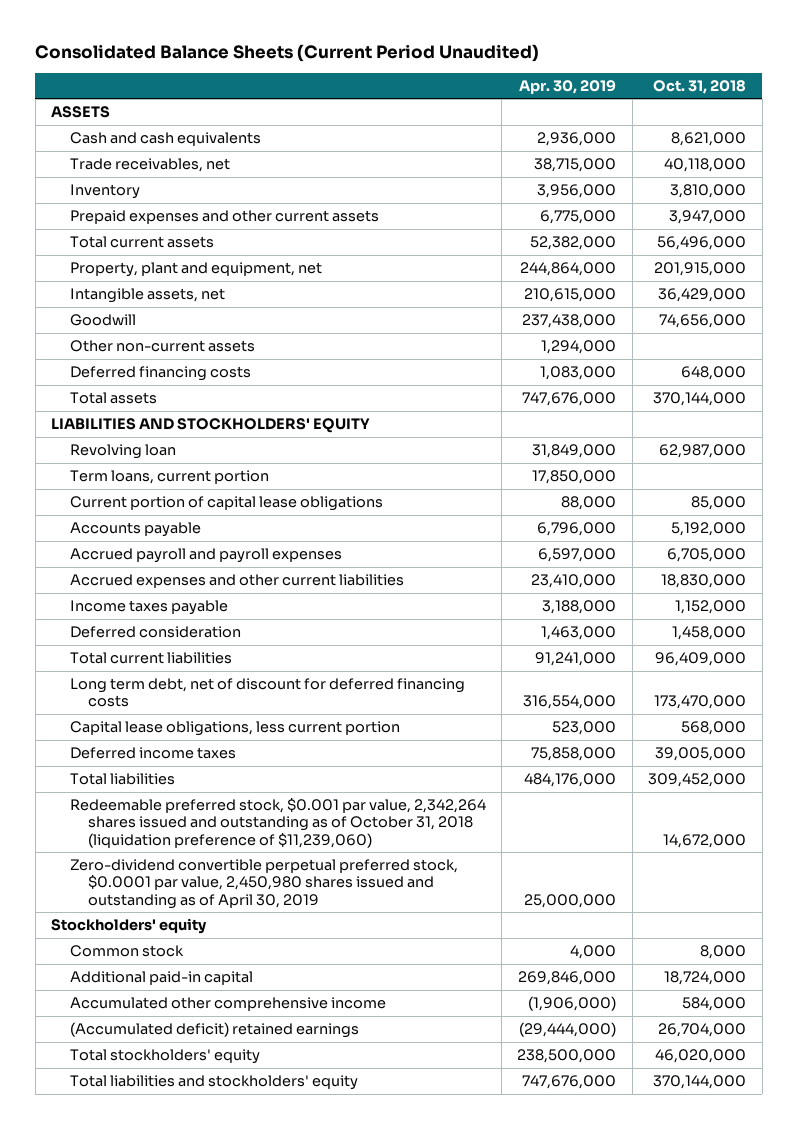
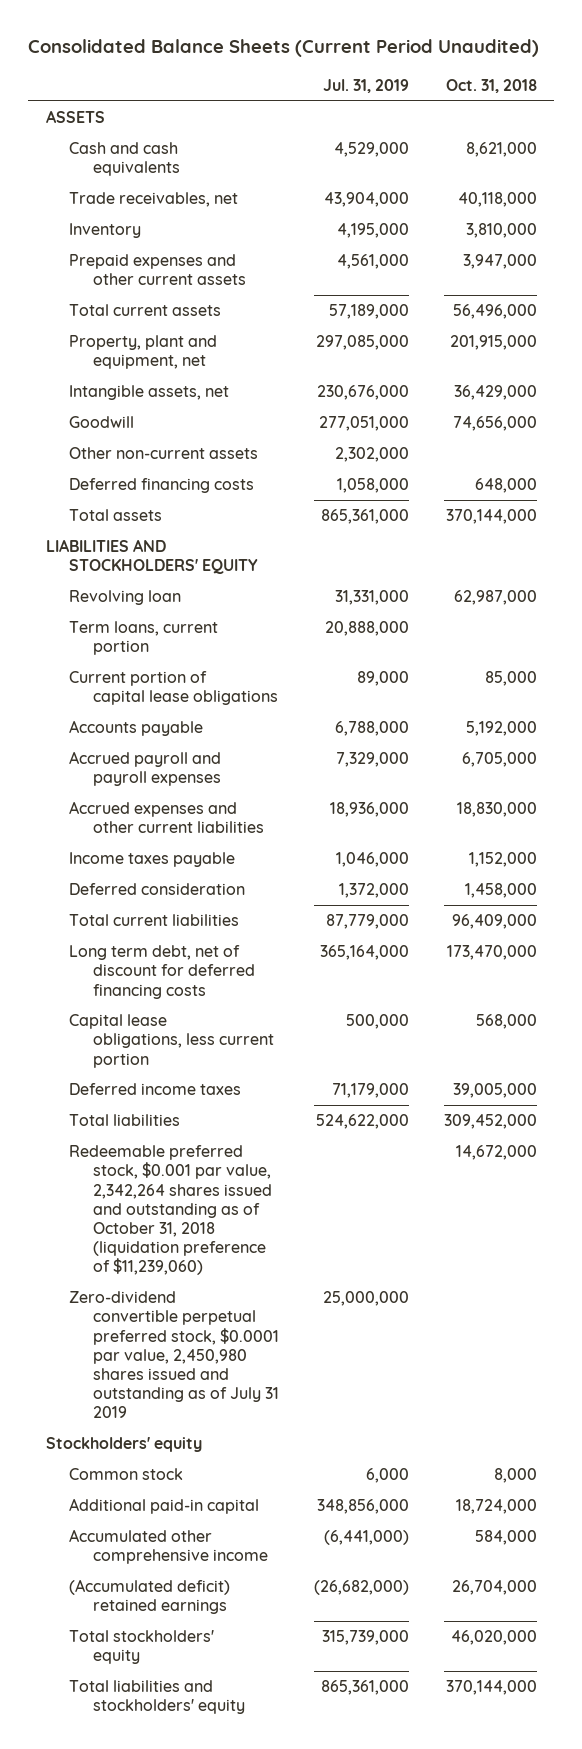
[519,79,617,94] Apr. 30, 2019 -> none
none -> [322,78,409,93] Jul. 31, 2019
[69,859,458,909] Zero-dividend convertible perpetual preferred stock, $0.0001 par value, 2,450,980 shares issued and outstanding as of April 30, 2019 -> [69,1291,279,1418] Zero-dividend convertible perpetual preferred stock, $0.0001 par value, 2,450,980 shares issued and outstanding as of July 31 2019

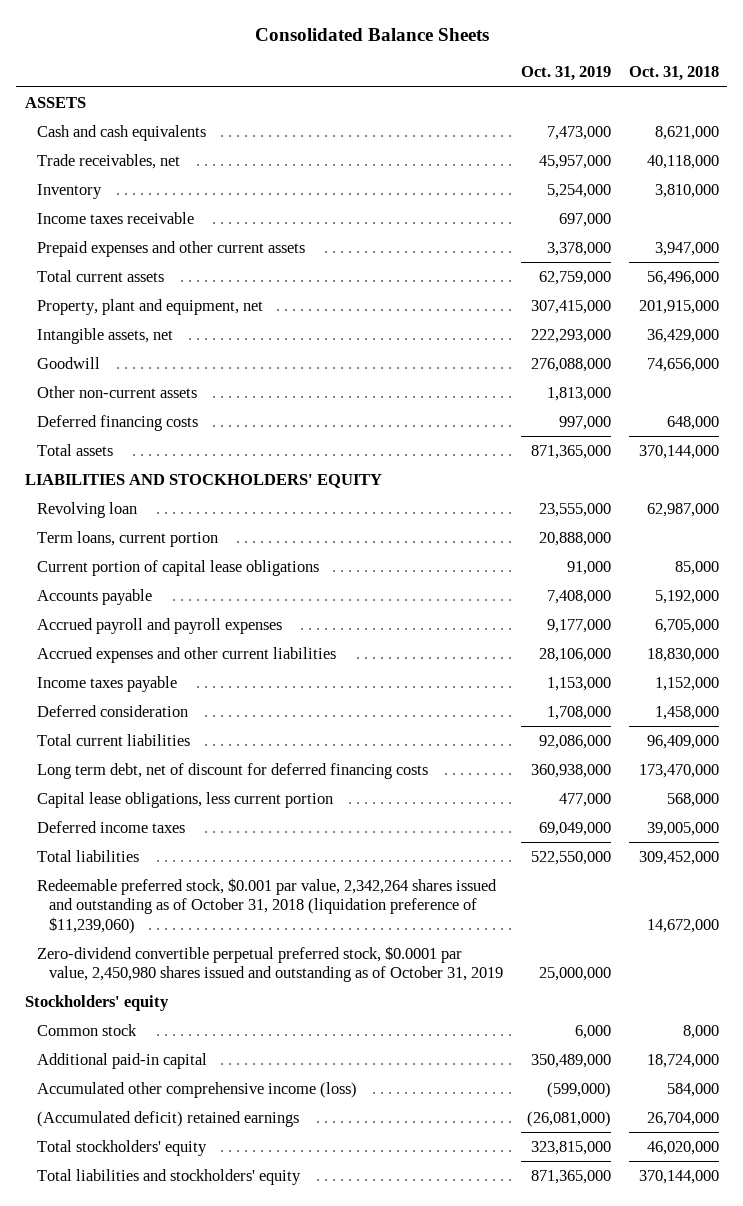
[28,39,540,58] Consolidated Balance Sheets (Current Period Unaudited) -> [254,28,489,42] Consolidated Balance Sheets
[322,78,409,93] Jul. 31, 2019 -> none
none -> [520,66,611,82] Oct. 31, 2019
none -> [37,211,195,224] Income taxes receivable
[69,1291,279,1418] Zero-dividend convertible perpetual preferred stock, $0.0001 par value, 2,450,980 shares issued and outstanding as of July 31 2019 -> [37,945,504,983] Zero-dividend convertible perpetual preferred stock, $0.0001 par value, 2,450,980 shares issued and outstanding as of October 31, 2019
[69,1529,268,1565] Accumulated other comprehensive income -> [37,1081,358,1098] Accumulated other comprehensive income (loss)

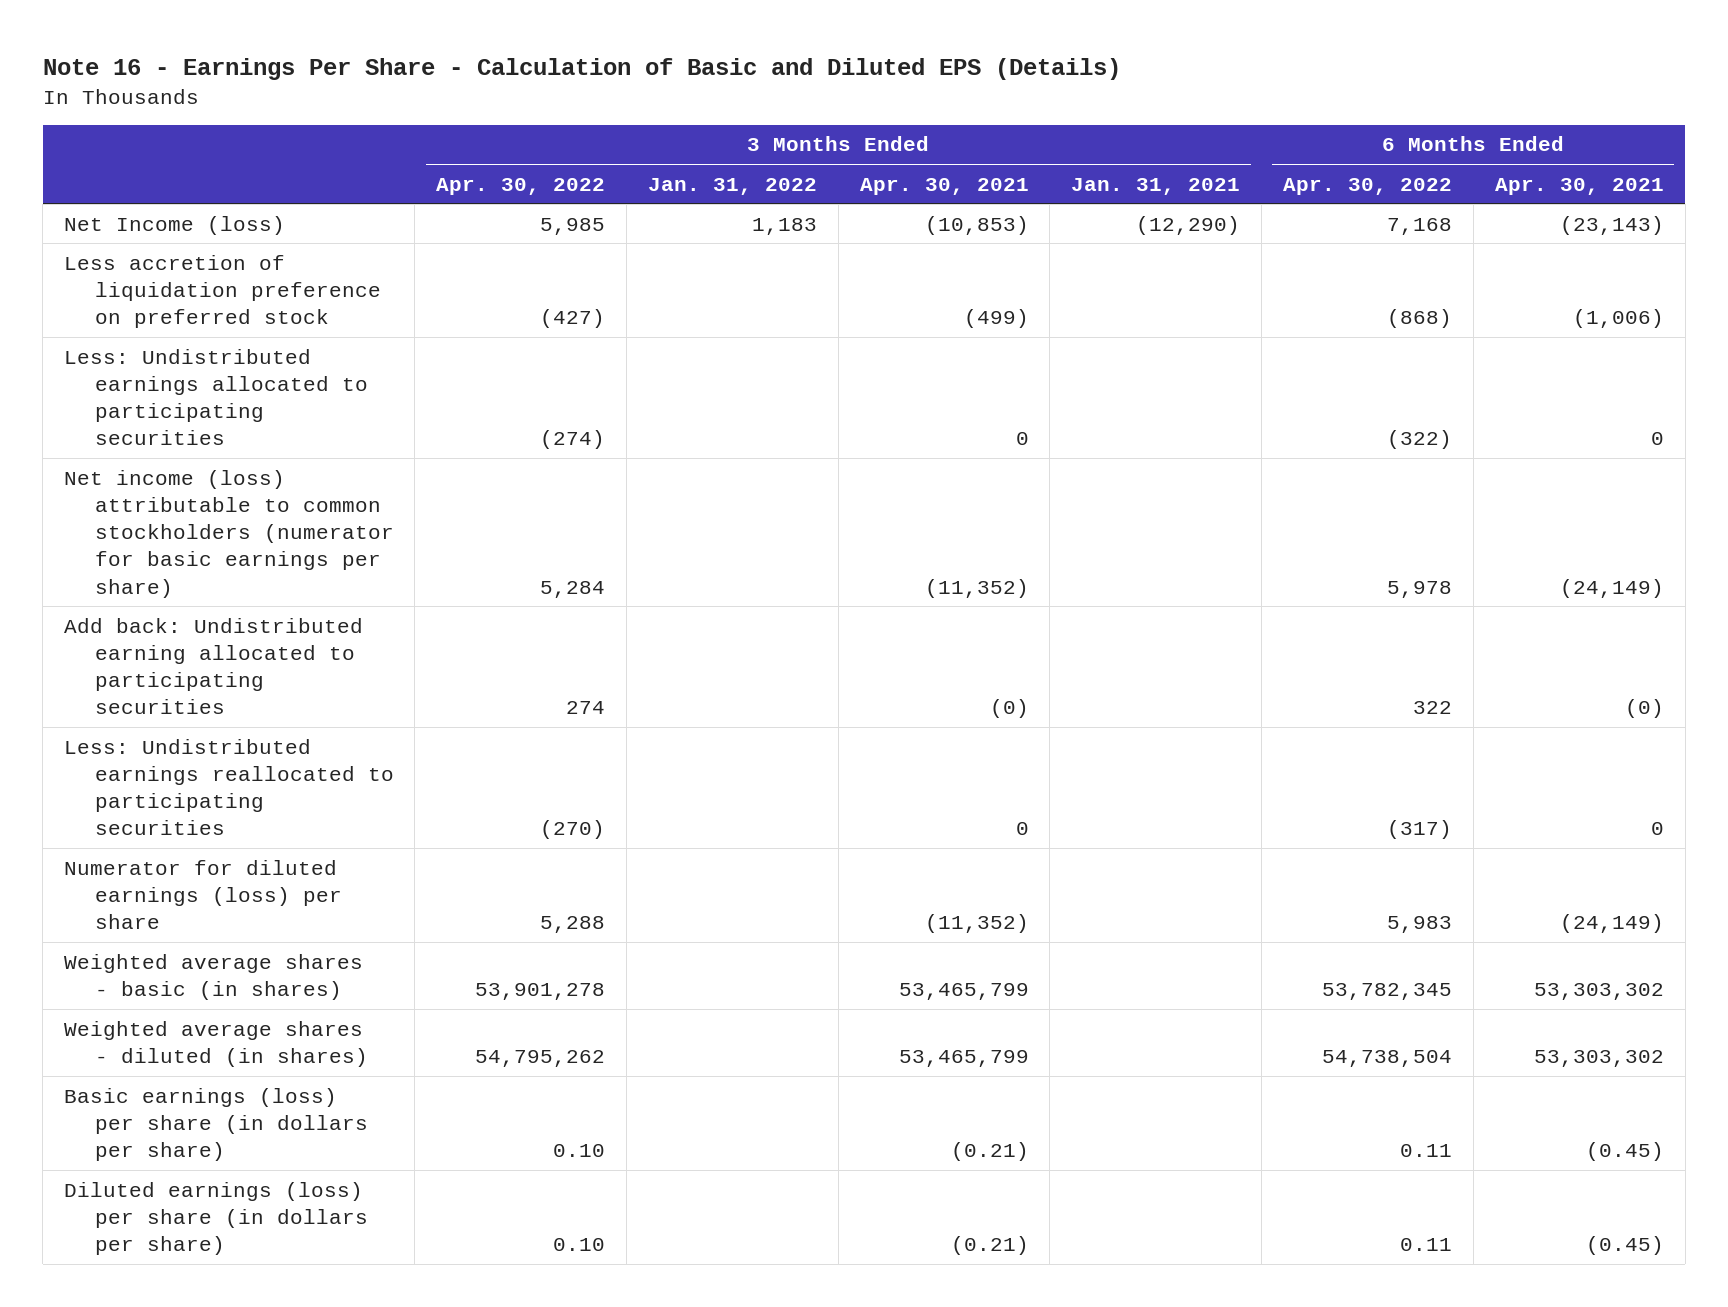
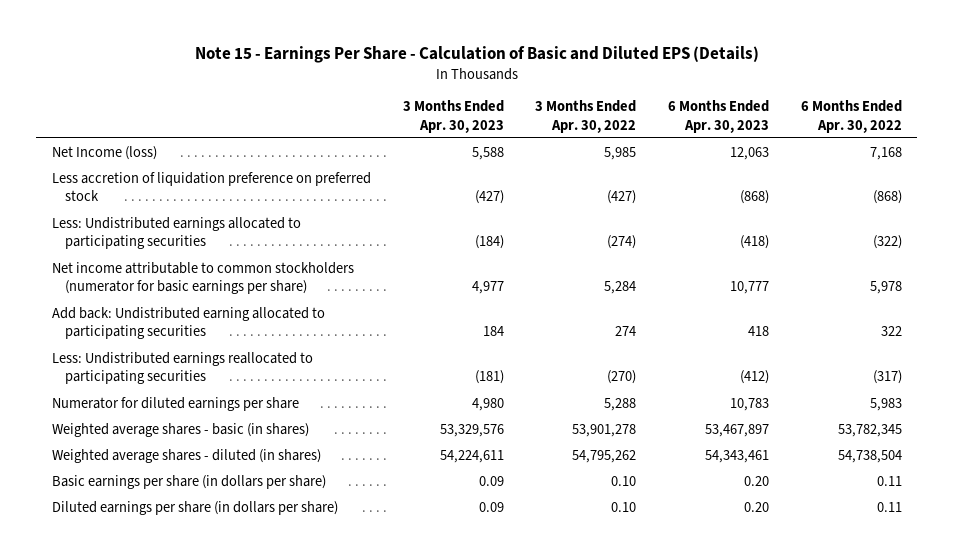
[42,58,1121,81] Note 16 - Earnings Per Share - Calculation of Basic and Diluted EPS (Details) -> [194,46,759,64] Note 15 - Earnings Per Share - Calculation of Basic and Diluted EPS (Details)
[647,177,817,195] Jan. 31, 2022 -> none
[859,177,1029,195] Apr. 30, 2021 -> none
[1071,177,1241,195] Jan. 31, 2021 -> none
[1494,177,1664,195] Apr. 30, 2021 -> none
none -> [402,100,504,133] 3 Months Ended Apr. 30, 2023
none -> [668,100,770,133] 6 Months Ended Apr. 30, 2023
[63,469,394,598] Net income (loss) attributable to common stockholders (numerator for basic earnings per share) -> [52,261,355,295] Net income attributable to common stockholders (numerator for basic earnings per share)
[63,859,342,930] Numerator for diluted earnings (loss) per share -> [52,396,300,411] Numerator for diluted earnings per share
[63,1087,368,1162] Basic earnings (loss) per share (in dollars per share) -> [52,474,327,489] Basic earnings per share (in dollars per share)
[63,1181,368,1256] Diluted earnings (loss) per share (in dollars per share) -> [52,500,339,515] Diluted earnings per share (in dollars per share)

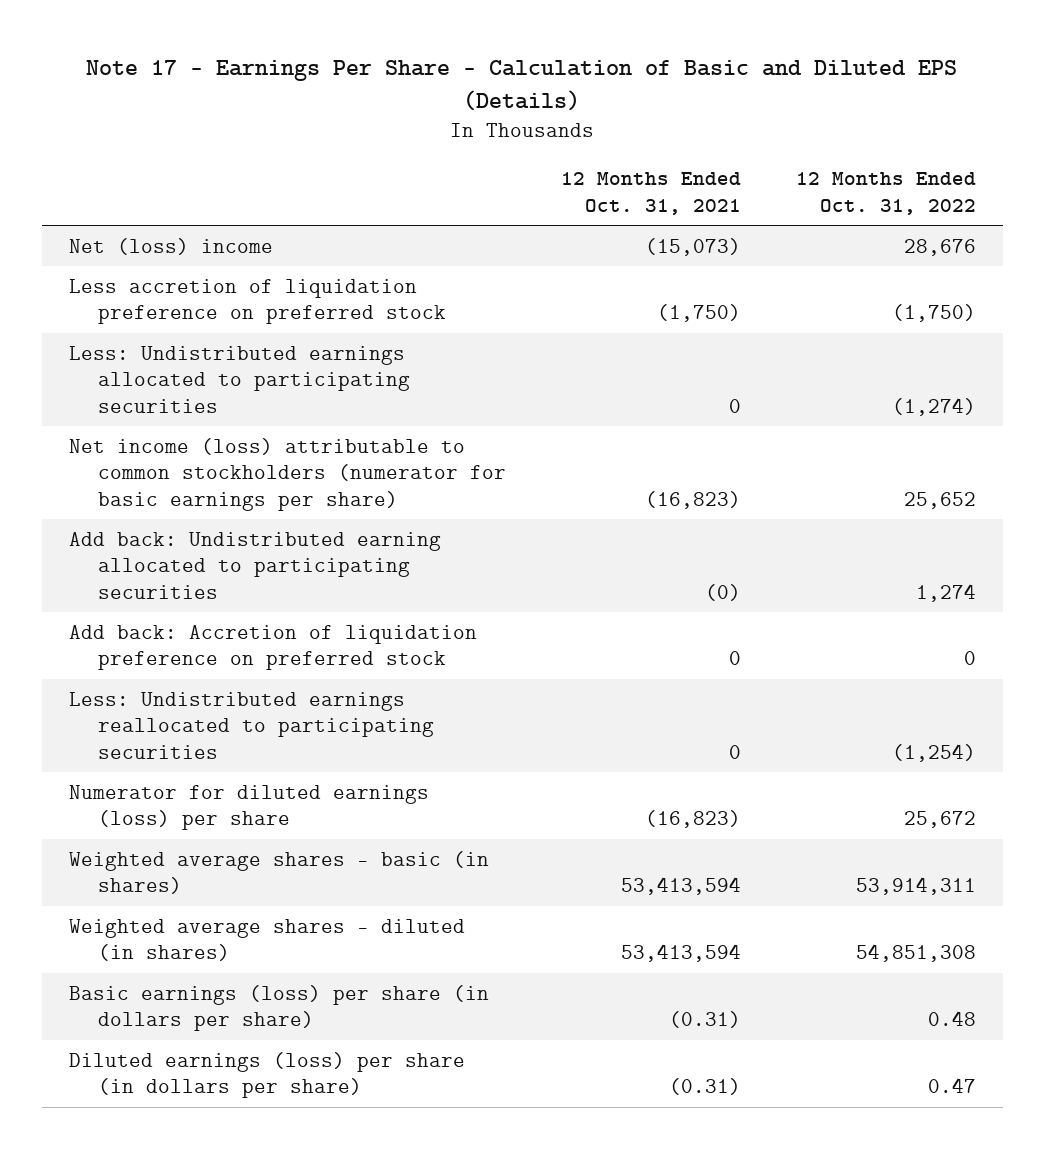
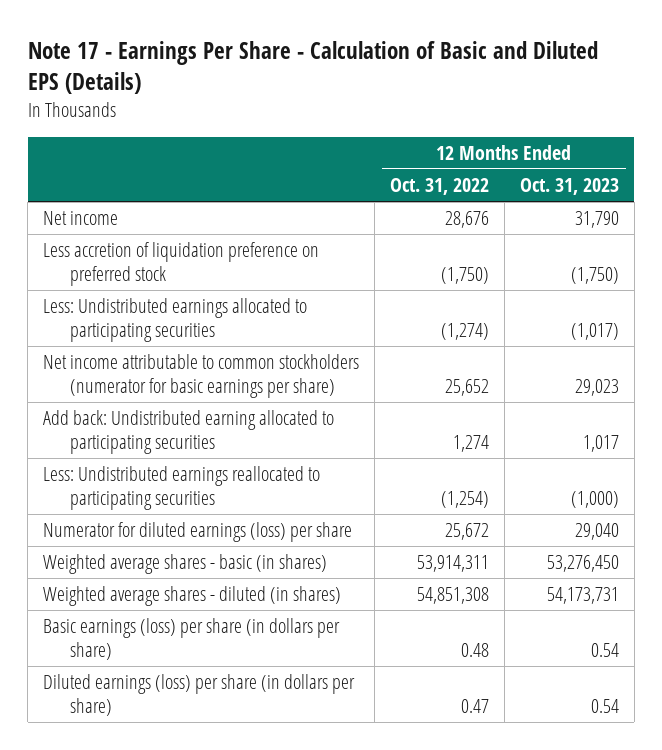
[561,172,742,215] 12 Months Ended Oct. 31, 2021 -> none
none -> [519,178,619,196] Oct. 31, 2023
[68,237,273,255] Net (loss) income -> [42,211,118,226] Net income
[68,437,507,511] Net income (loss) attributable to common stockholders (numerator for basic earnings per share) -> [42,354,359,398] Net income attributable to common stockholders (numerator for basic earnings per share)
[68,624,477,671] Add back: Accretion of liquidation preference on preferred stock -> none

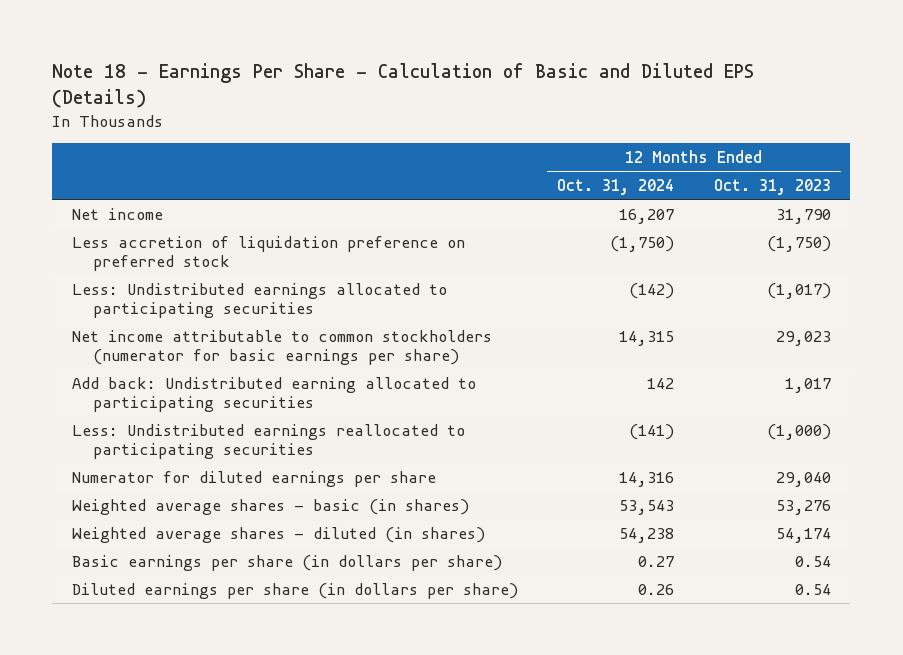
[27,40,598,94] Note 17 - Earnings Per Share - Calculation of Basic and Diluted EPS (Details) -> [52,63,755,109] Note 18 - Earnings Per Share - Calculation of Basic and Diluted EPS (Details)
[389,178,489,196] Oct. 31, 2022 -> none
none -> [557,178,675,195] Oct. 31, 2024
[42,522,352,543] Numerator for diluted earnings (loss) per share -> [71,470,436,487] Numerator for diluted earnings per share
[546,555,619,573] 53,276,450 -> [775,499,831,515] 53,276
[546,587,619,605] 54,173,731 -> [775,527,831,543] 54,174
[42,618,340,660] Basic earnings (loss) per share (in dollars per share) -> [71,554,502,571] Basic earnings per share (in dollars per share)
[42,674,355,716] Diluted earnings (loss) per share (in dollars per share) -> [71,582,518,599] Diluted earnings per share (in dollars per share)

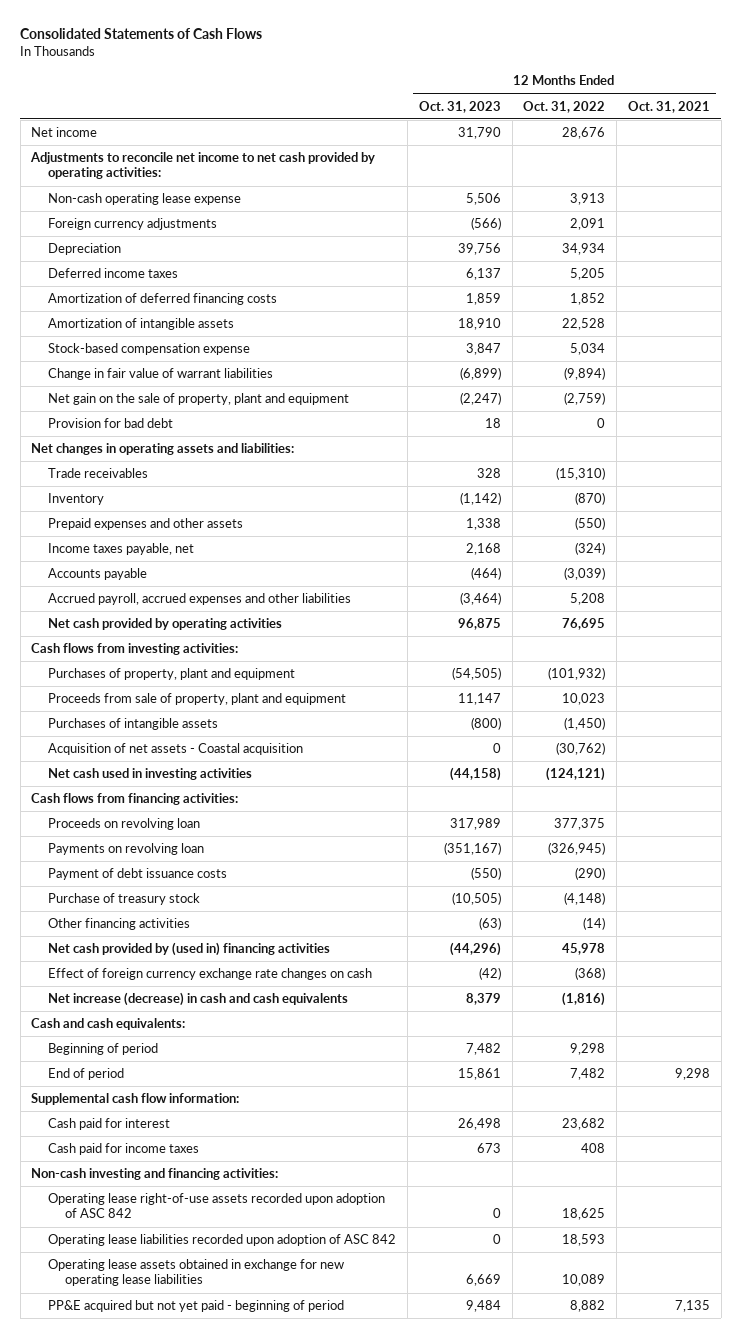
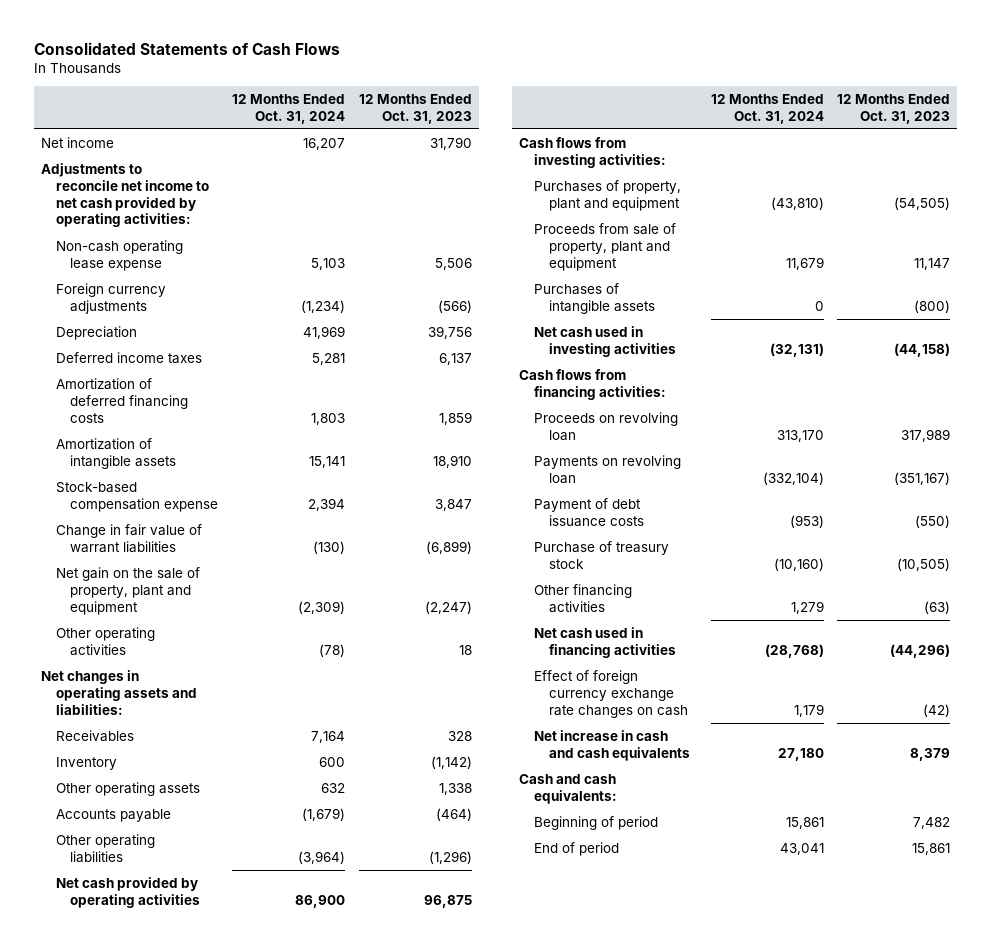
[523,100,606,113] Oct. 31, 2022 -> none
[627,100,710,113] Oct. 31, 2021 -> none
none -> [232,93,346,124] 12 Months Ended Oct. 31, 2024
[48,418,174,429] Provision for bad debt -> none
none -> [55,626,155,656] Other operating activities
[48,468,149,479] Trade receivables -> [55,729,134,742] Receivables
[48,543,195,556] Income taxes payable, net -> none
[48,518,244,531] Prepaid expenses and other assets -> [55,781,200,796] Other operating assets
[48,593,352,606] Accrued payroll, accrued expenses and other liabilities -> none
none -> [55,833,155,863] Other operating liabilities
[48,743,304,756] Acquisition of net assets - Coastal acquisition -> none
[48,942,331,957] Net cash provided by (used in) financing activities -> [533,626,676,658] Net cash used in financing activities
[48,992,349,1007] Net increase (decrease) in cash and cash equivalents -> [533,729,690,761] Net increase in cash and cash equivalents
[31,1093,240,1106] Supplemental cash flow information: -> none
[48,1118,171,1131] Cash paid for interest -> none
[48,1143,200,1156] Cash paid for income taxes -> none
[31,1168,279,1181] Non-cash investing and financing activities: -> none
[48,1193,386,1219] Operating lease right-of-use assets recorded upon adoption of ASC 842 -> none
[48,1234,397,1247] Operating lease liabilities recorded upon adoption of ASC 842 -> none
[48,1259,345,1287] Operating lease assets obtained in exchange for new operating lease liabilities -> none
[48,1300,345,1313] PP&E acquired but not yet paid - beginning of period -> none

